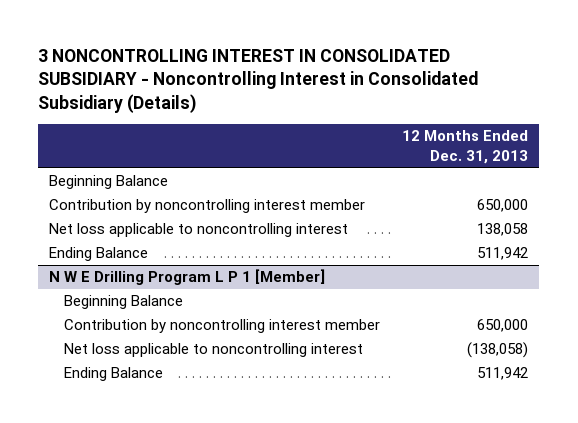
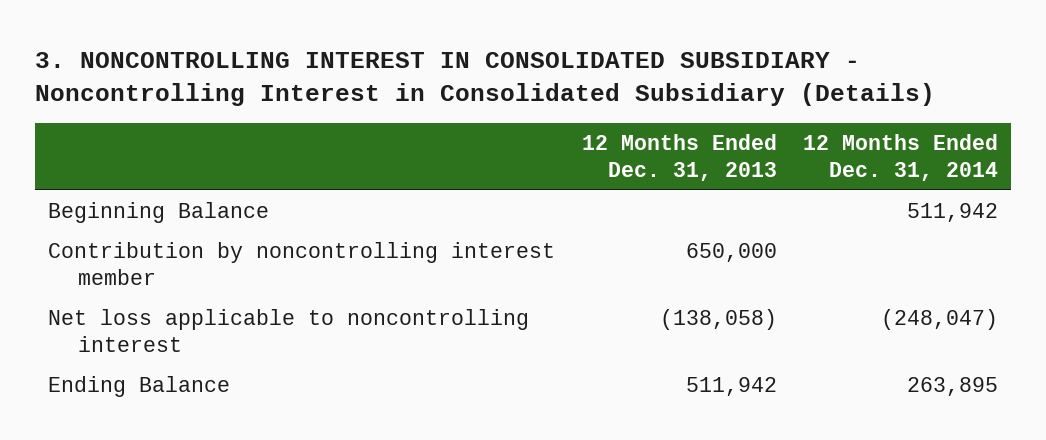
[38,48,479,113] 3 NONCONTROLLING INTEREST IN CONSOLIDATED SUBSIDIARY - Noncontrolling Interest in Consolidated Subsidiary (Details) -> [35,52,936,107] 3. NONCONTROLLING INTEREST IN CONSOLIDATED SUBSIDIARY - Noncontrolling Interest in Consolidated Subsidiary (Details)
none -> [802,133,998,181] 12 Months Ended Dec. 31, 2014
[49,223,349,238] Net loss applicable to noncontrolling interest -> none
[49,247,149,262] Ending Balance -> none
[49,269,326,286] N W E Drilling Program L P 1 [Member] -> none
[64,295,184,310] Beginning Balance -> none
[64,319,381,334] Contribution by noncontrolling interest member -> none

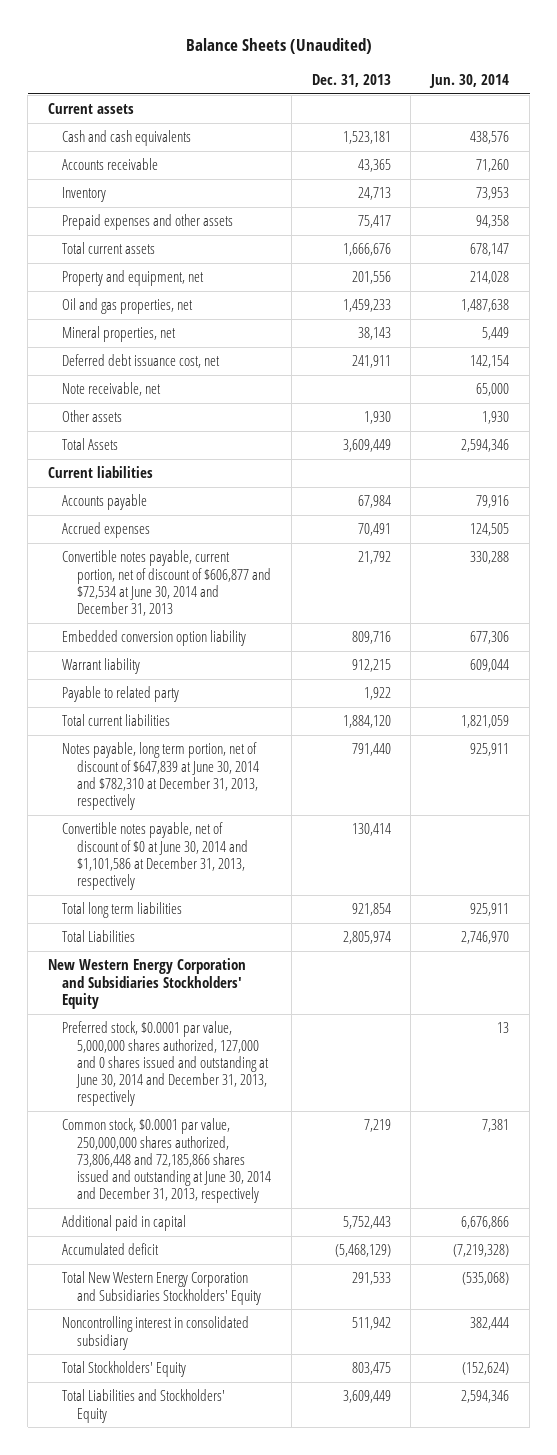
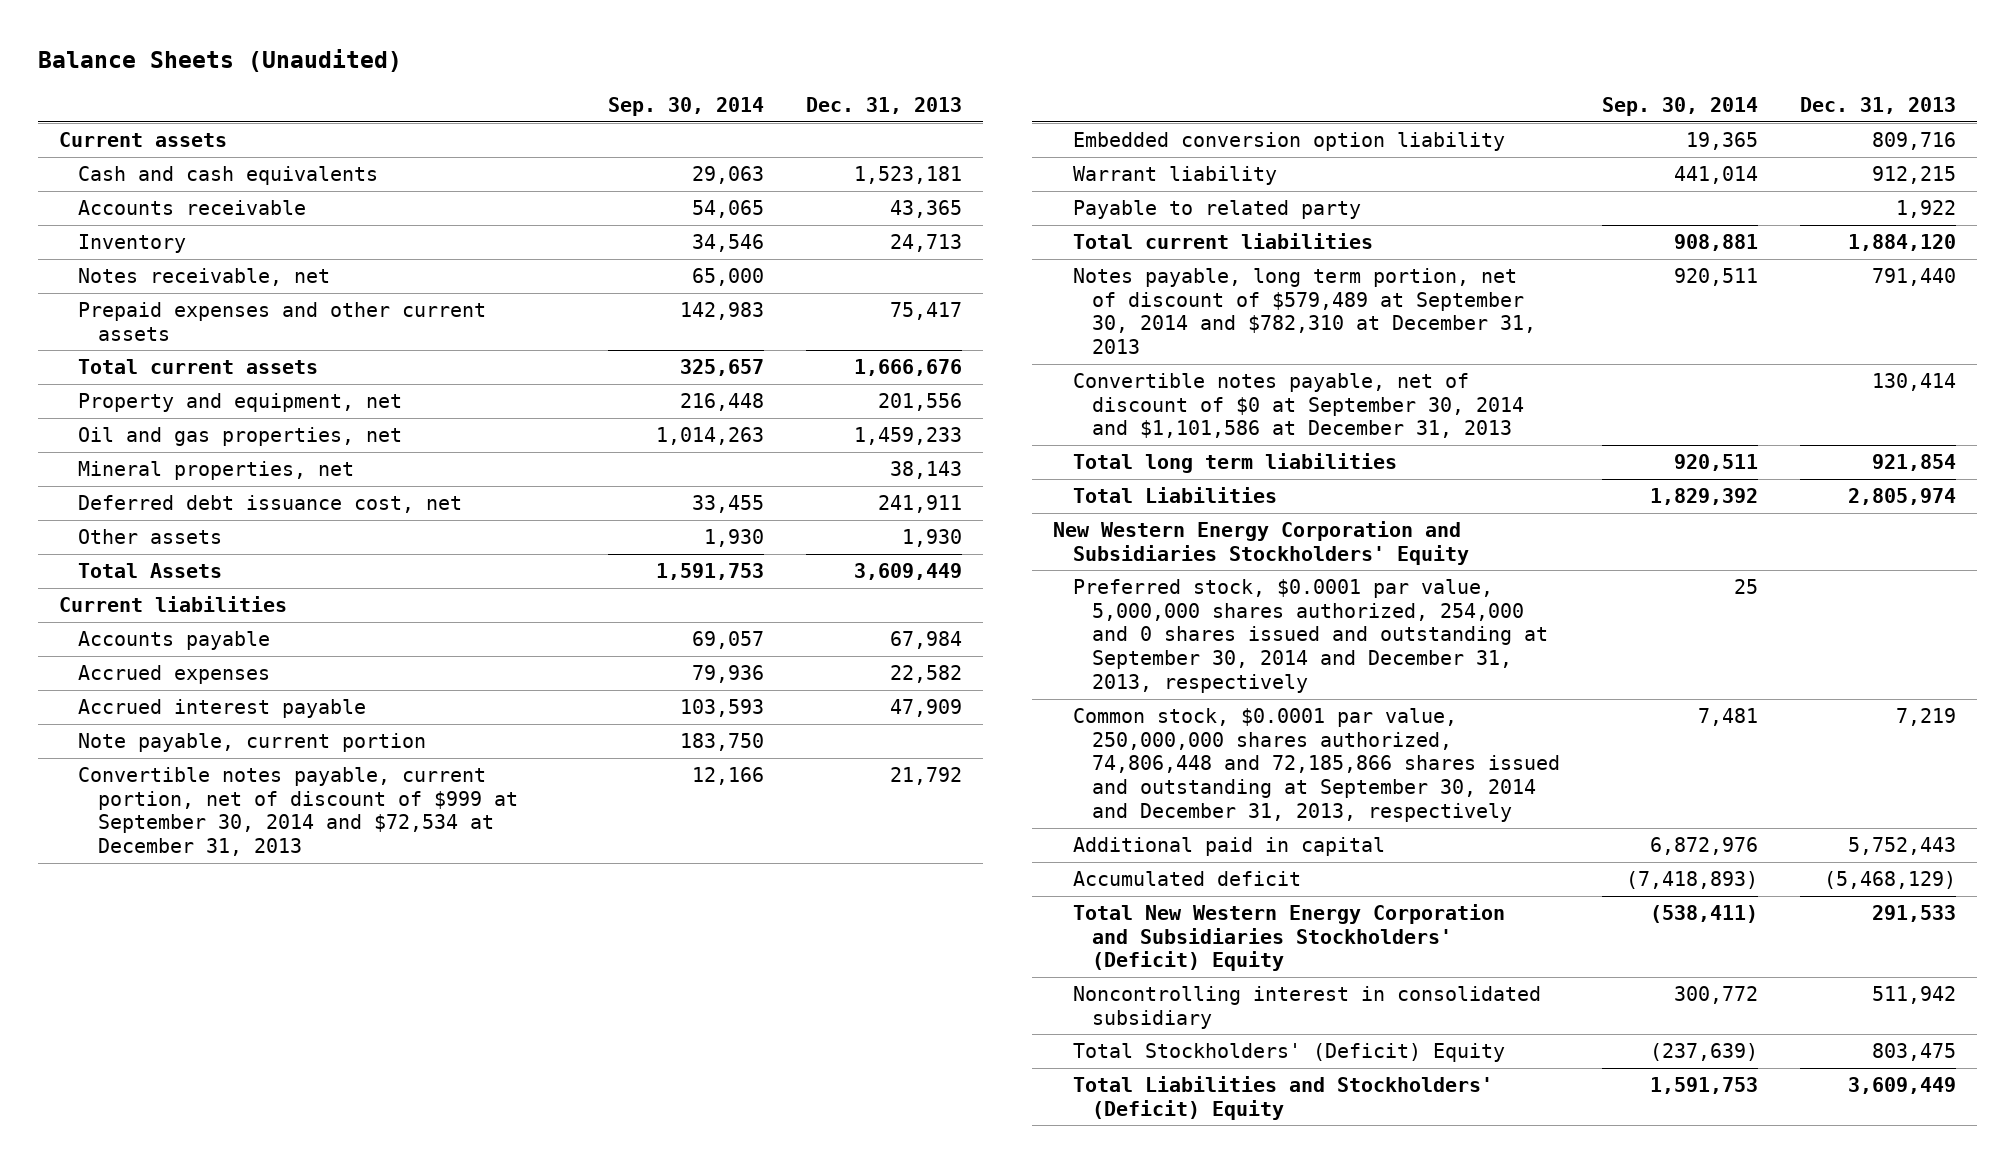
[429,74,510,89] Jun. 30, 2014 -> none
none -> [607,97,764,117] Sep. 30, 2014
none -> [78,267,331,286] Notes receivable, net
[62,214,234,231] Prepaid expenses and other assets -> [78,301,487,341] Prepaid expenses and other current assets
[62,382,162,397] Note receivable, net -> none
[357,523,391,537] 70,491 -> [889,664,962,683] 22,582
none -> [78,698,367,718] Accrued interest payable
none -> [78,732,427,752] Note payable, current portion
[62,550,271,616] Convertible notes payable, current portion, net of discount of $606,877 and $72,534 at June 30, 2014 and December 31, 2013 -> [78,766,518,857] Convertible notes payable, current portion, net of discount of $999 at September 30, 2014 and $72,534 at December 31, 2013
[62,742,259,810] Notes payable, long term portion, net of discount of $647,839 at June 30, 2014 and $782,310 at December 31, 2013, respectively -> [1072,267,1537,355] Notes payable, long term portion, net of discount of $579,489 at September 30, 2014 and $782,310 at December 31, 2013
[62,822,248,890] Convertible notes payable, net of discount of $0 at June 30, 2014 and $1,101,586 at December 31, 2013, respectively -> [1072,372,1525,439] Convertible notes payable, net of discount of $0 at September 30, 2014 and $1,101,586 at December 31, 2013
[62,1021,269,1107] Preferred stock, $0.0001 par value, 5,000,000 shares authorized, 127,000 and 0 shares issued and outstanding at June 30, 2014 and December 31, 2013, respectively -> [1072,578,1549,693] Preferred stock, $0.0001 par value, 5,000,000 shares authorized, 254,000 and 0 shares issued and outstanding at September 30, 2014 and December 31, 2013, respectively
[62,1118,271,1204] Common stock, $0.0001 par value, 250,000,000 shares authorized, 73,806,448 and 72,185,866 shares issued and outstanding at June 30, 2014 and December 31, 2013, respectively -> [1072,707,1561,822] Common stock, $0.0001 par value, 250,000,000 shares authorized, 74,806,448 and 72,185,866 shares issued and outstanding at September 30, 2014 and December 31, 2013, respectively
[62,1271,261,1305] Total New Western Energy Corporation and Subsidiaries Stockholders' Equity -> [1072,903,1505,972] Total New Western Energy Corporation and Subsidiaries Stockholders' (Deficit) Equity
[62,1361,187,1378] Total Stockholders' Equity -> [1072,1042,1505,1062] Total Stockholders' (Deficit) Equity
[62,1389,226,1423] Total Liabilities and Stockholders' Equity -> [1072,1075,1493,1120] Total Liabilities and Stockholders' (Deficit) Equity

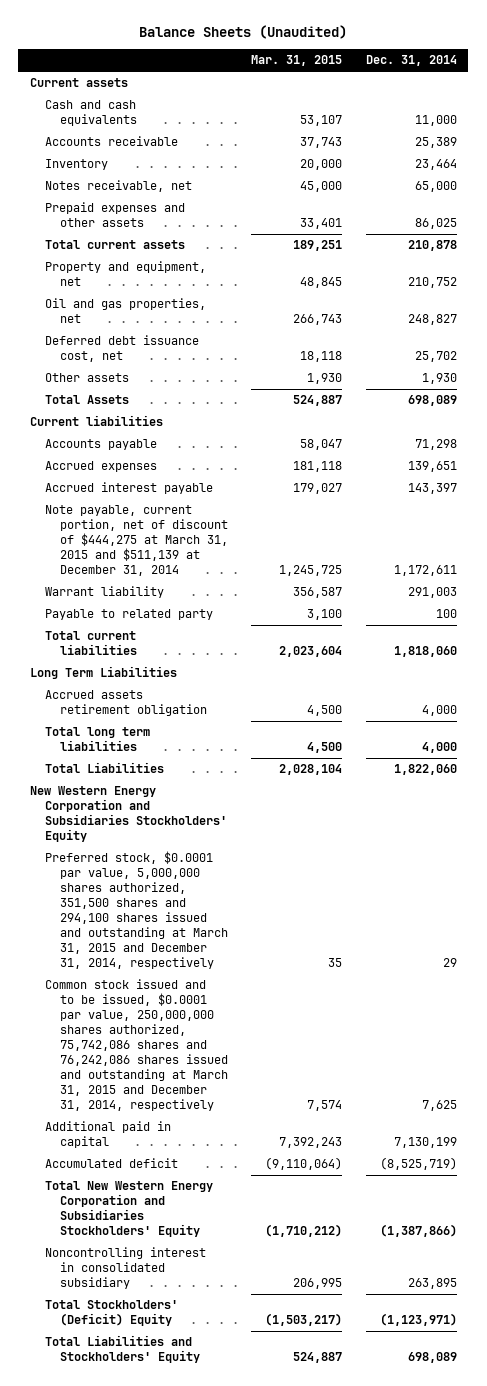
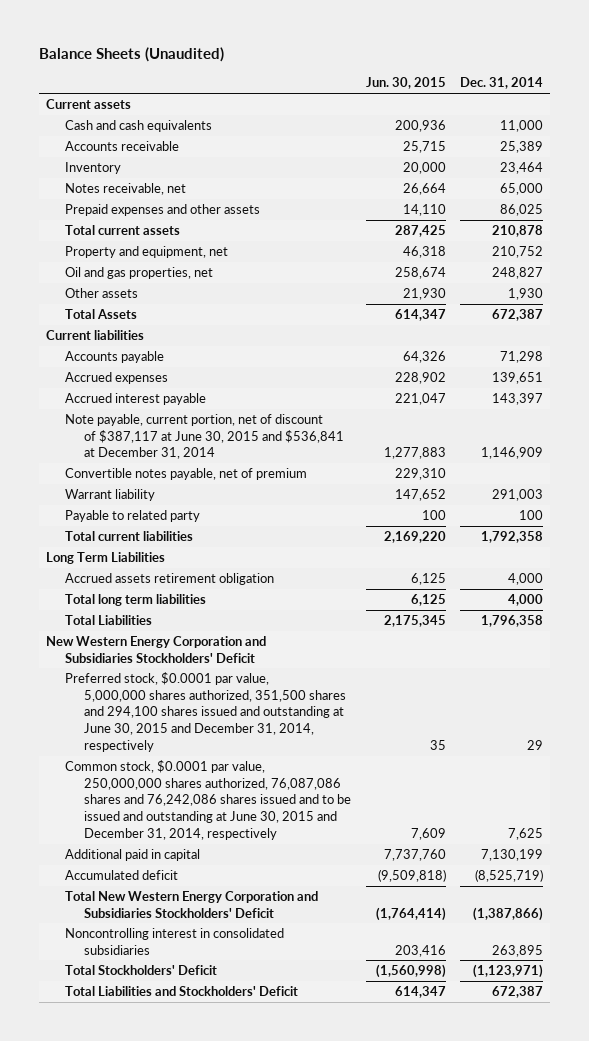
[251,55,343,67] Mar. 31, 2015 -> none
none -> [365,77,446,90] Jun. 30, 2015
[44,335,199,363] Deferred debt issuance cost, net -> none
[407,395,457,407] 698,089 -> [492,309,544,322] 672,387
[44,505,228,577] Note payable, current portion, net of discount of $444,275 at March 31, 2015 and $511,139 at December 31, 2014 -> [65,414,345,460] Note payable, current portion, net of discount of $387,117 at June 30, 2015 and $536,841 at December 31, 2014
[393,565,457,577] 1,172,611 -> [481,447,544,460] 1,146,909
none -> [65,468,308,481] Convertible notes payable, net of premium
[393,646,457,658] 1,818,060 -> [481,531,544,544] 1,792,358
[393,764,457,776] 1,822,060 -> [481,615,544,628] 1,796,358
[30,786,227,843] New Western Energy Corporation and Subsidiaries Stockholders' Equity -> [46,636,267,663] New Western Energy Corporation and Subsidiaries Stockholders' Deficit
[44,851,228,970] Preferred stock, $0.0001 par value, 5,000,000 shares authorized, 351,500 shares and 294,100 shares issued and outstanding at March 31, 2015 and December 31, 2014, respectively -> [65,672,347,752] Preferred stock, $0.0001 par value, 5,000,000 shares authorized, 351,500 shares and 294,100 shares issued and outstanding at June 30, 2015 and December 31, 2014, respectively
[44,979,228,1112] Common stock issued and to be issued, $0.0001 par value, 250,000,000 shares authorized, 75,742,086 shares and 76,242,086 shares issued and outstanding at March 31, 2015 and December 31, 2014, respectively -> [65,760,352,840] Common stock, $0.0001 par value, 250,000,000 shares authorized, 76,087,086 shares and 76,242,086 shares issued and to be issued and outstanding at June 30, 2015 and December 31, 2014, respectively
[44,1181,213,1238] Total New Western Energy Corporation and Subsidiaries Stockholders' Equity -> [65,891,319,918] Total New Western Energy Corporation and Subsidiaries Stockholders' Deficit
[44,1247,206,1290] Noncontrolling interest in consolidated subsidiary -> [65,928,285,955] Noncontrolling interest in consolidated subsidiaries
[44,1300,178,1327] Total Stockholders' (Deficit) Equity -> [65,965,218,976] Total Stockholders' Deficit
[44,1335,200,1364] Total Liabilities and Stockholders' Equity -> [65,986,299,997] Total Liabilities and Stockholders' Deficit
[407,1352,457,1364] 698,089 -> [492,986,544,999] 672,387

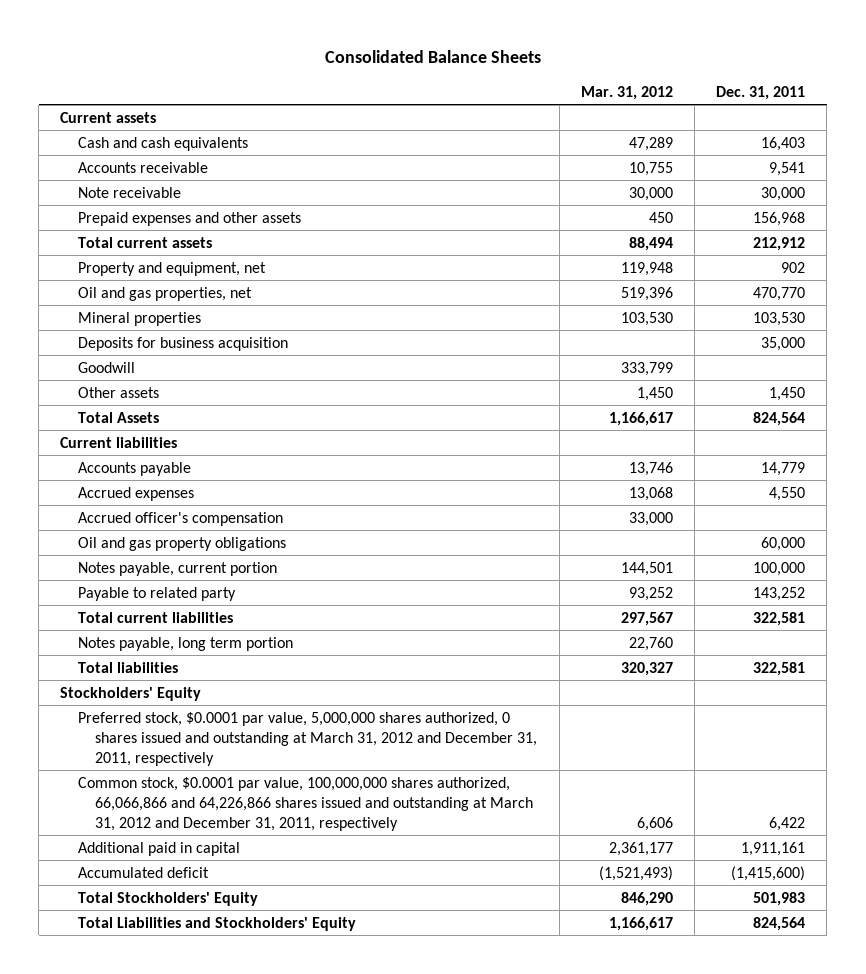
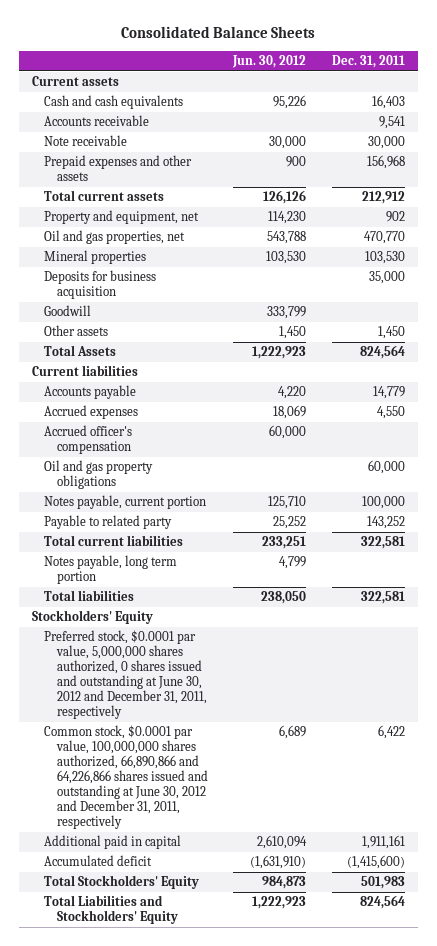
[580,85,673,100] Mar. 31, 2012 -> none
none -> [232,54,307,68] Jun. 30, 2012
[77,711,538,766] Preferred stock, $0.0001 par value, 5,000,000 shares authorized, 0 shares issued and outstanding at March 31, 2012 and December 31, 2011, respectively -> [44,630,207,720] Preferred stock, $0.0001 par value, 5,000,000 shares authorized, 0 shares issued and outstanding at June 30, 2012 and December 31, 2011, respectively
[77,776,534,831] Common stock, $0.0001 par value, 100,000,000 shares authorized, 66,066,866 and 64,226,866 shares issued and outstanding at March 31, 2012 and December 31, 2011, respectively -> [44,725,208,830] Common stock, $0.0001 par value, 100,000,000 shares authorized, 66,890,866 and 64,226,866 shares issued and outstanding at June 30, 2012 and December 31, 2011, respectively

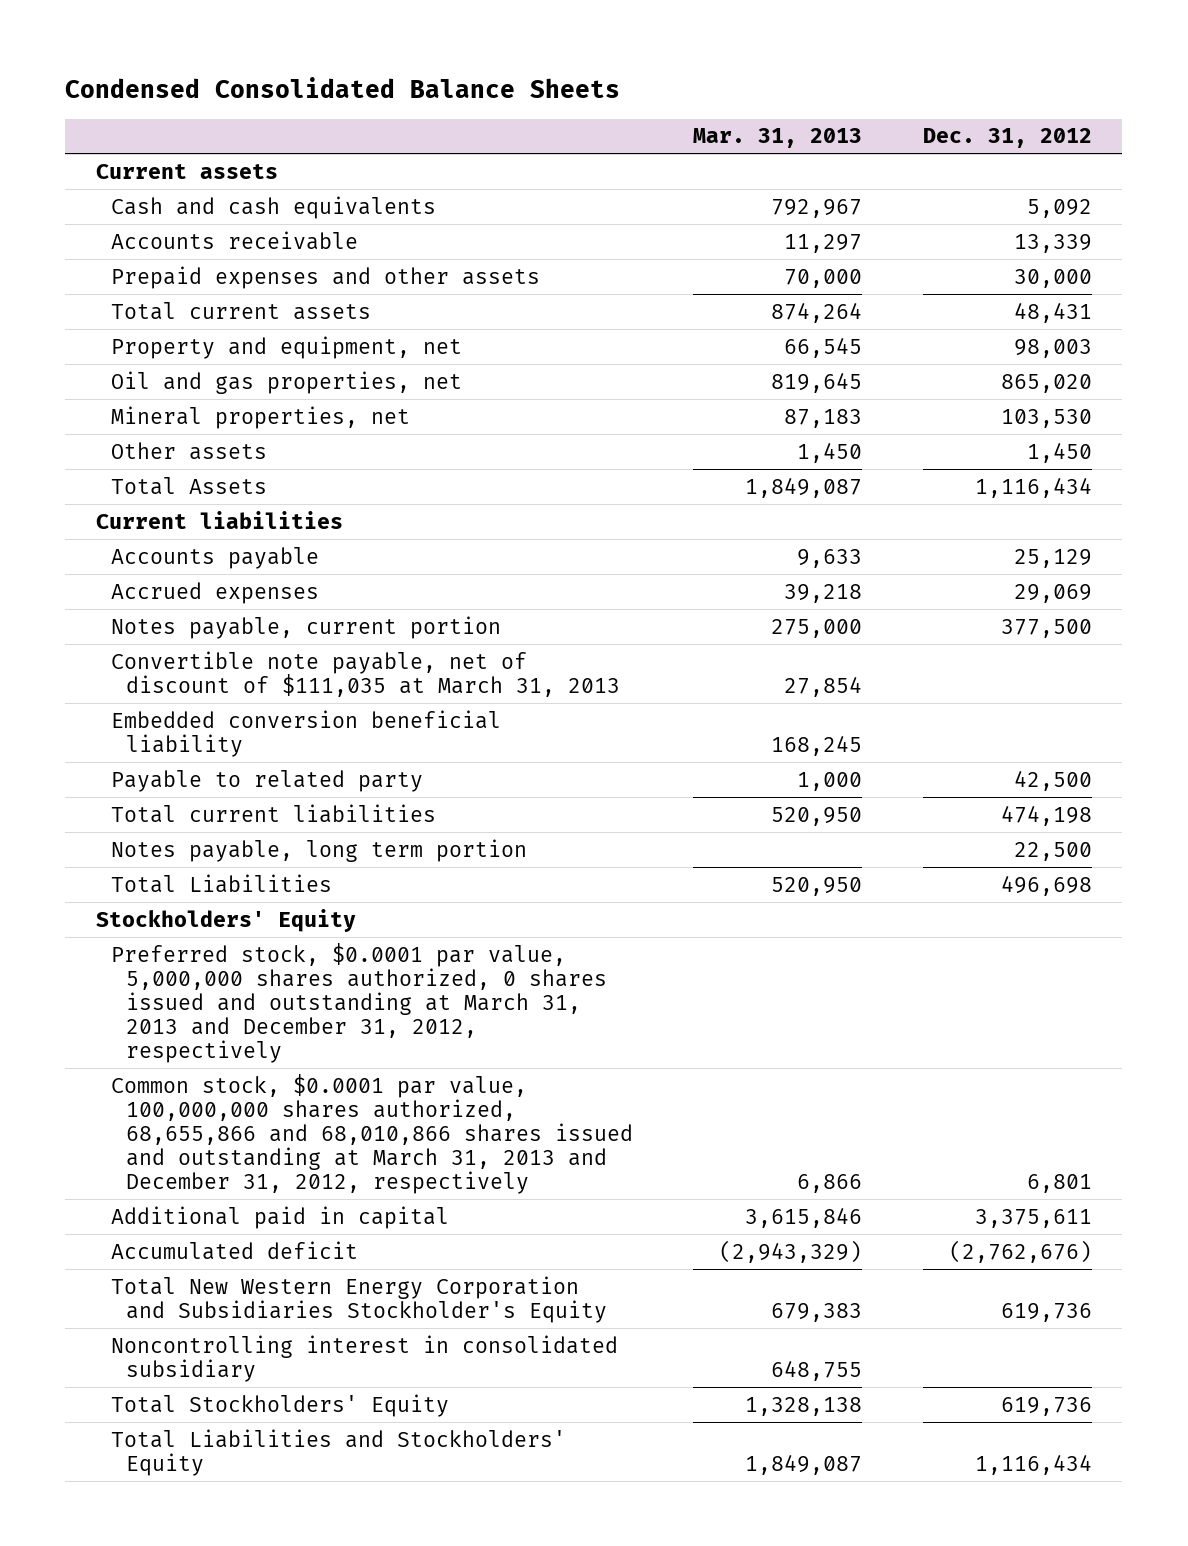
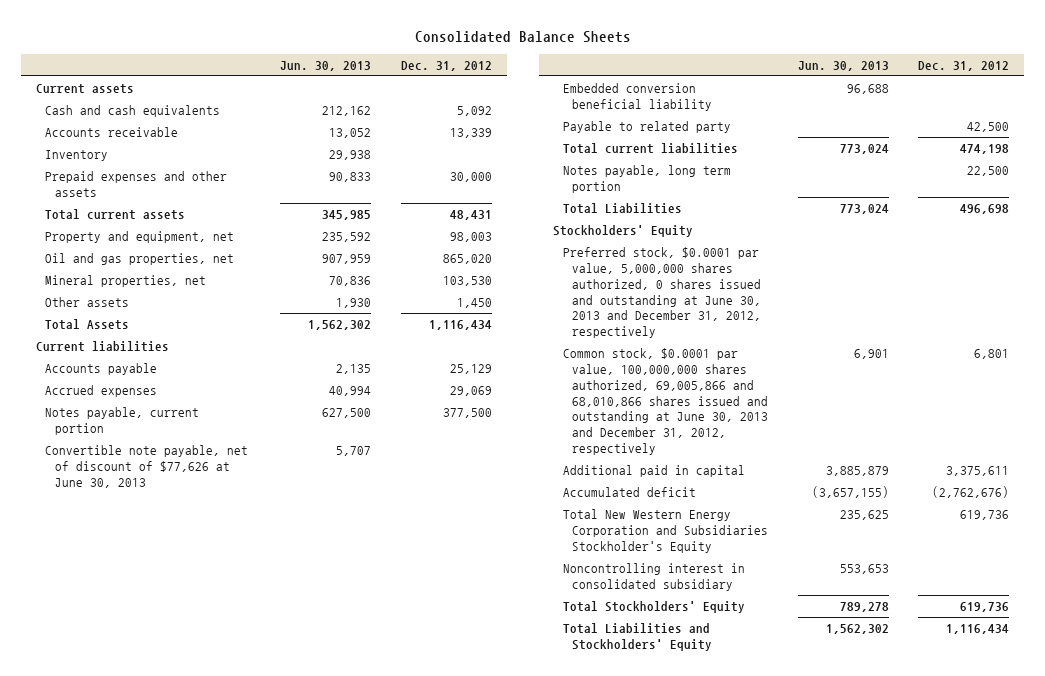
[65,76,621,98] Condensed Consolidated Balance Sheets -> [414,31,631,44] Consolidated Balance Sheets
[693,128,863,149] Mar. 31, 2013 -> none
none -> [280,61,372,72] Jun. 30, 2013
none -> [45,150,109,162] Inventory
[110,650,620,697] Convertible note payable, net of discount of $111,035 at March 31, 2013 -> [45,445,249,488] Convertible note payable, net of discount of $77,626 at June 30, 2013
[110,942,607,1064] Preferred stock, $0.0001 par value, 5,000,000 shares authorized, 0 shares issued and outstanding at March 31, 2013 and December 31, 2012, respectively -> [562,247,762,339] Preferred stock, $0.0001 par value, 5,000,000 shares authorized, 0 shares issued and outstanding at June 30, 2013 and December 31, 2012, respectively
[110,1073,633,1195] Common stock, $0.0001 par value, 100,000,000 shares authorized, 68,655,866 and 68,010,866 shares issued and outstanding at March 31, 2013 and December 31, 2012, respectively -> [562,348,769,455] Common stock, $0.0001 par value, 100,000,000 shares authorized, 69,005,866 and 68,010,866 shares issued and outstanding at June 30, 2013 and December 31, 2012, respectively

